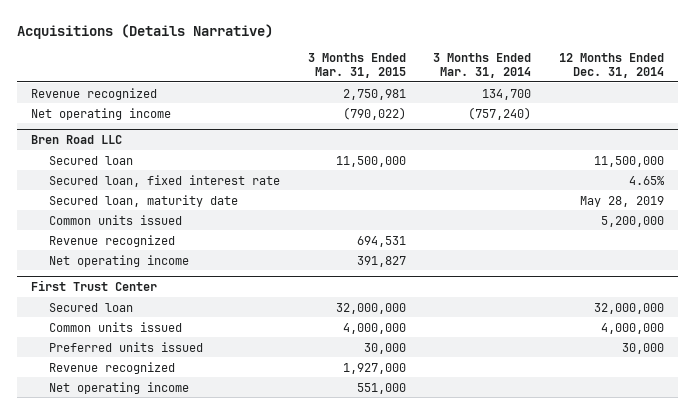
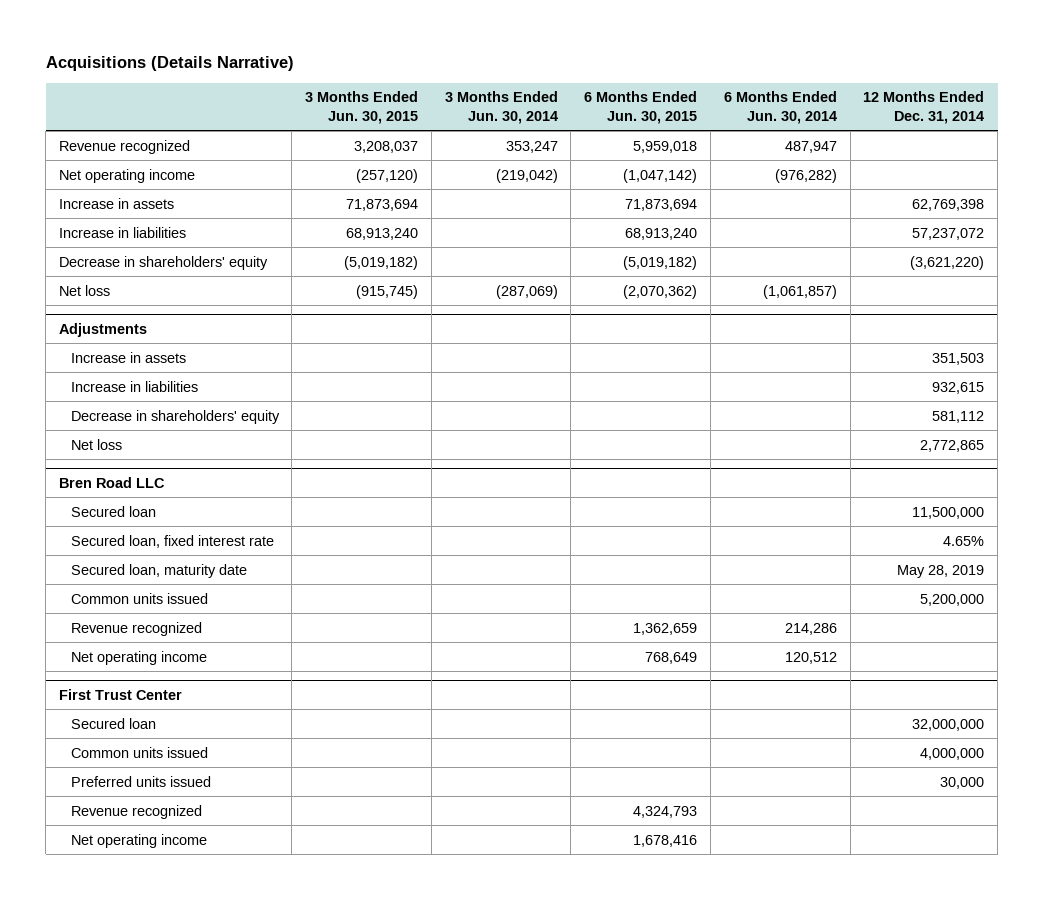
[307,53,406,78] 3 Months Ended Mar. 31, 2015 -> none
[433,53,532,78] 3 Months Ended Mar. 31, 2014 -> none
none -> [305,91,419,124] 3 Months Ended Jun. 30, 2015
none -> [444,91,558,124] 3 Months Ended Jun. 30, 2014
none -> [584,91,698,124] 6 Months Ended Jun. 30, 2015
none -> [723,91,837,124] 6 Months Ended Jun. 30, 2014
none -> [59,197,175,209] Increase in assets
none -> [59,226,187,238] Increase in liabilities
none -> [59,255,269,270] Decrease in shareholders' equity
none -> [59,284,111,296] Net loss
none -> [59,322,148,337] Adjustments
none -> [70,351,186,363] Increase in assets
none -> [70,380,198,392] Increase in liabilities
none -> [70,409,280,424] Decrease in shareholders' equity
none -> [70,438,122,450] Net loss

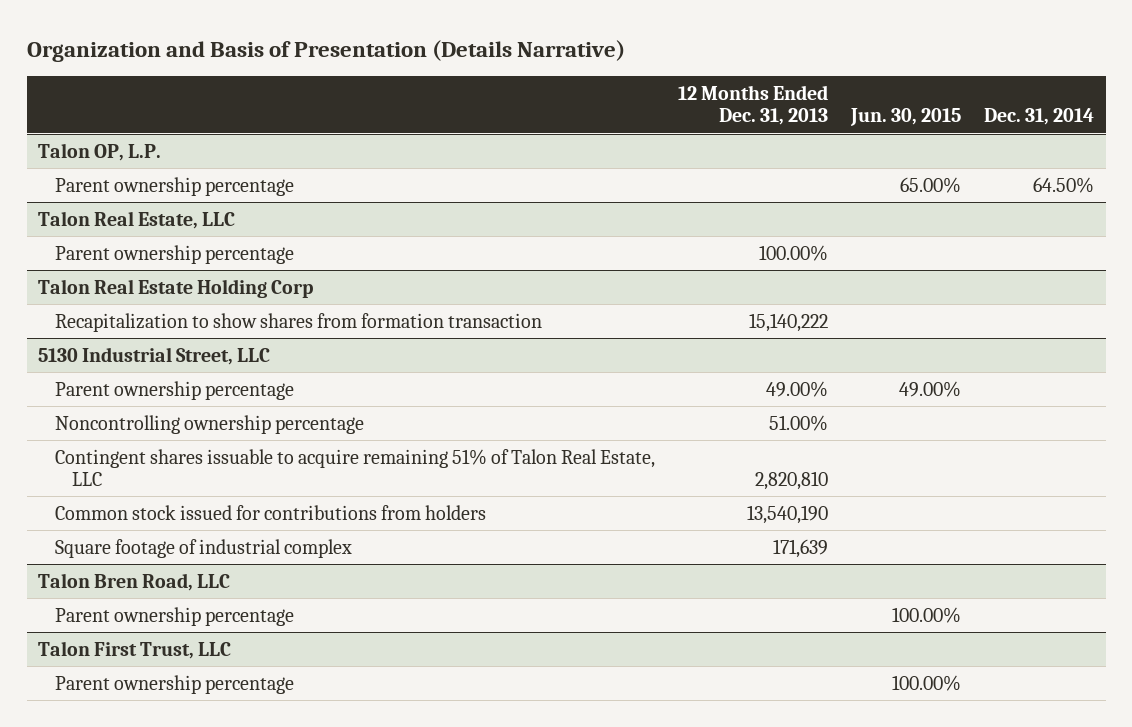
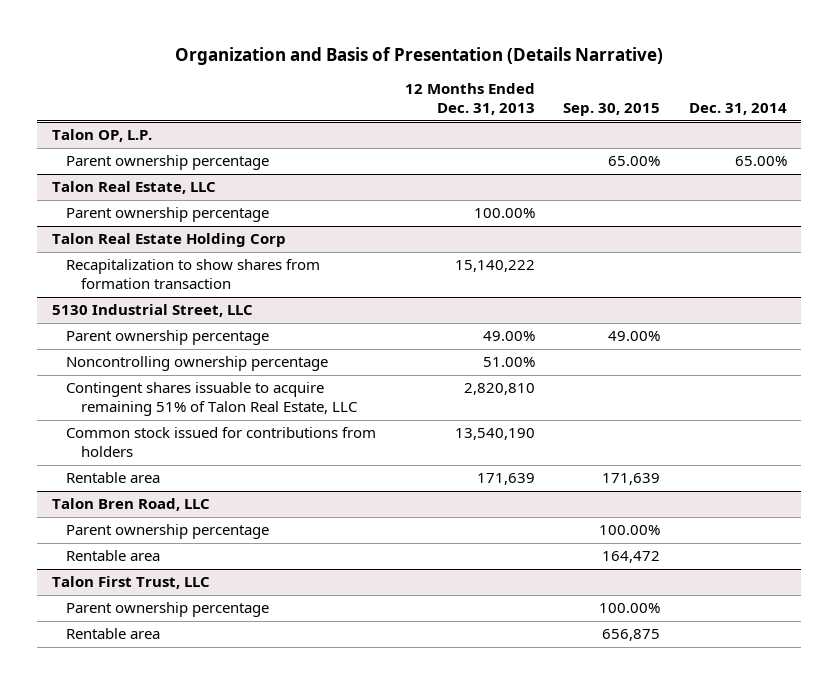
[850,108,962,127] Jun. 30, 2015 -> none
none -> [563,103,661,117] Sep. 30, 2015
[1033,176,1095,193] 64.50% -> [734,156,787,167] 65.00%
[54,538,352,558] Square footage of industrial complex -> [66,472,161,484] Rentable area
none -> [66,550,161,562] Rentable area
none -> [66,628,161,640] Rentable area

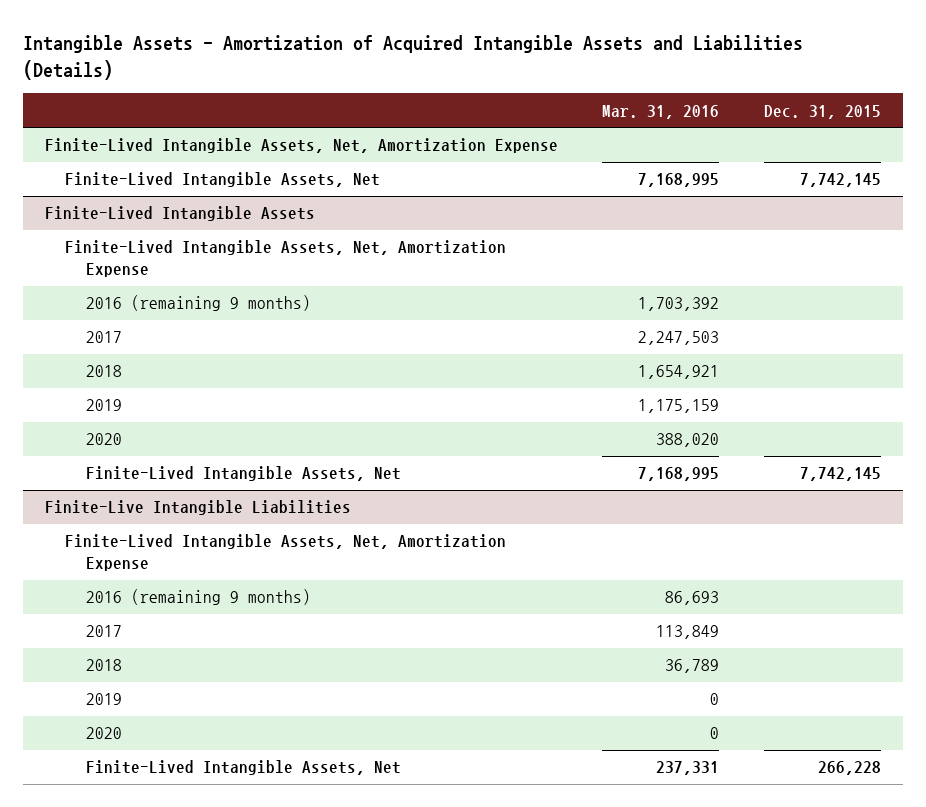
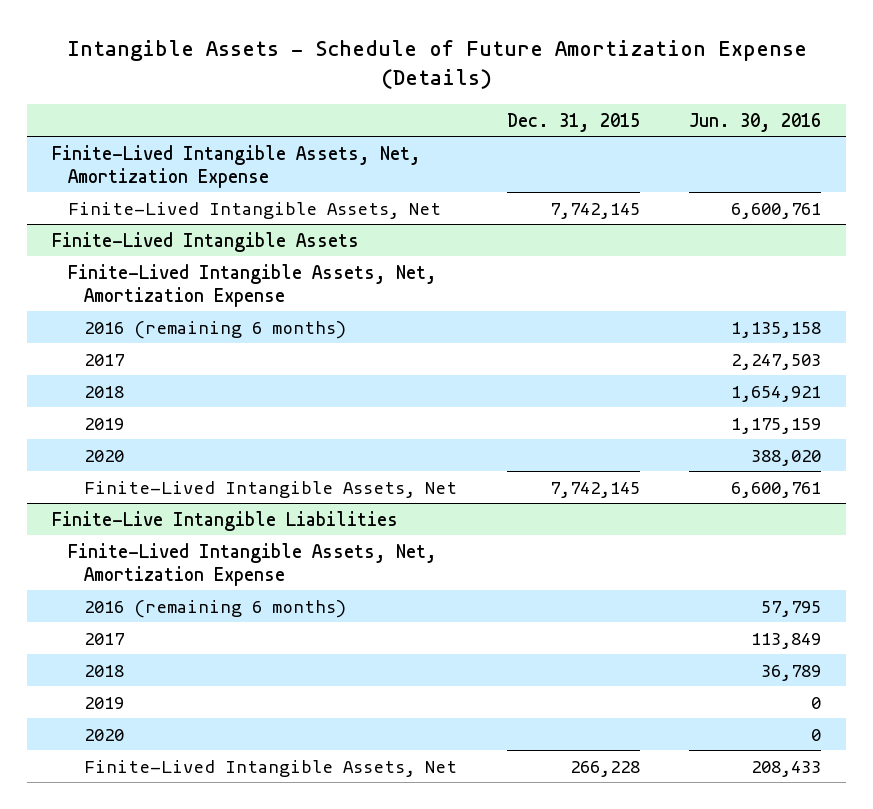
[22,35,803,81] Intangible Assets - Amortization of Acquired Intangible Assets and Liabilities (Details) -> [66,40,807,90] Intangible Assets - Schedule of Future Amortization Expense (Details)
[602,104,720,119] Mar. 31, 2016 -> none
none -> [689,112,822,132] Jun. 30, 2016
[85,295,311,312] 2016 (remaining 9 months) -> [83,320,346,339] 2016 (remaining 6 months)
[85,589,311,606] 2016 (remaining 9 months) -> [83,599,346,618] 2016 (remaining 6 months)

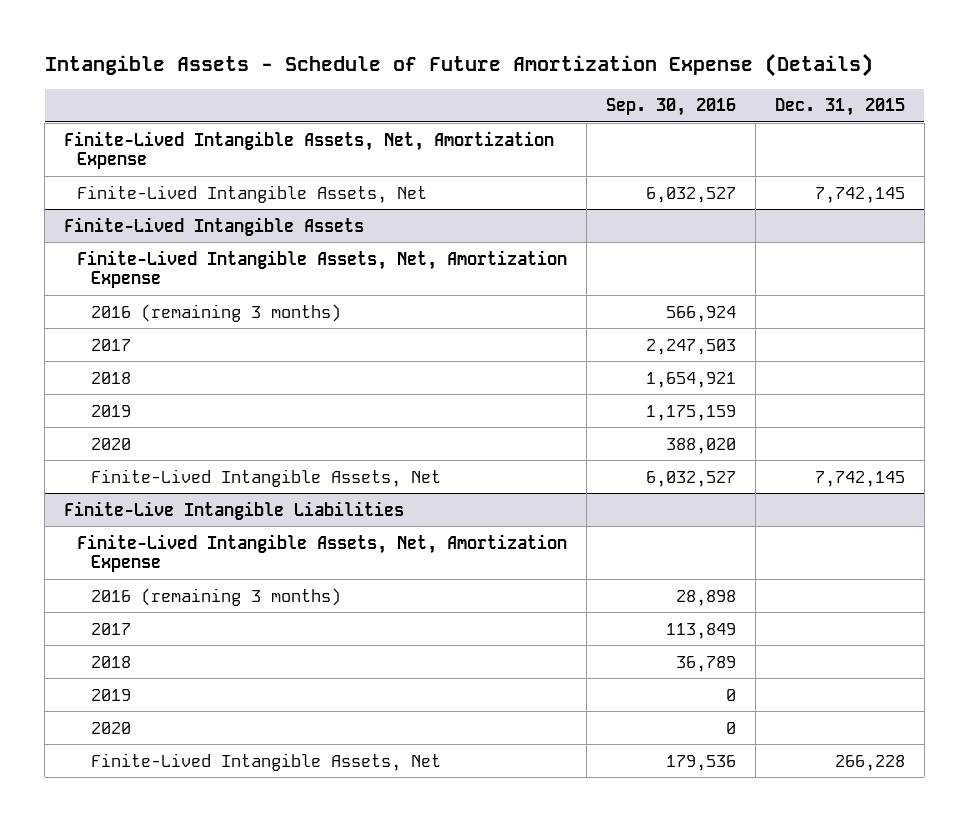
[689,112,822,132] Jun. 30, 2016 -> none
none -> [606,98,737,117] Sep. 30, 2016
[83,320,346,339] 2016 (remaining 6 months) -> [90,303,341,322] 2016 (remaining 3 months)
[83,599,346,618] 2016 (remaining 6 months) -> [90,587,341,606] 2016 (remaining 3 months)

